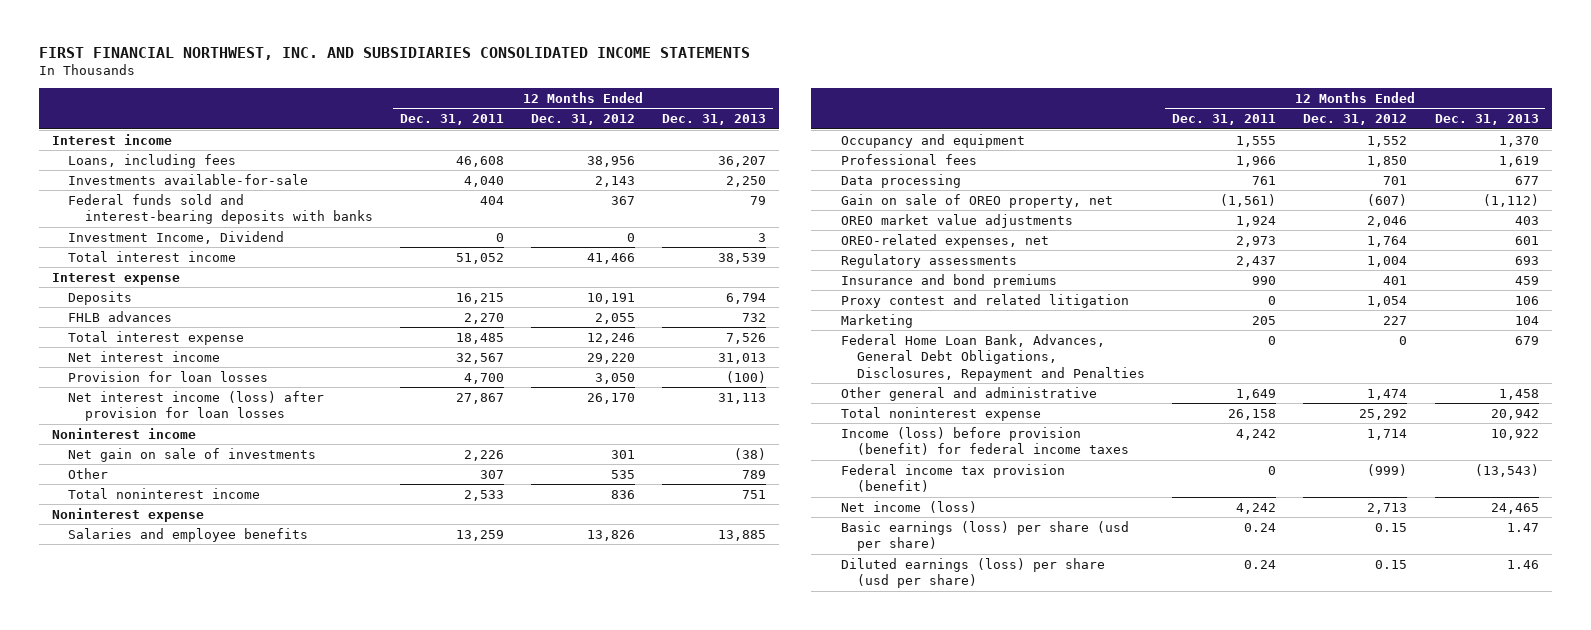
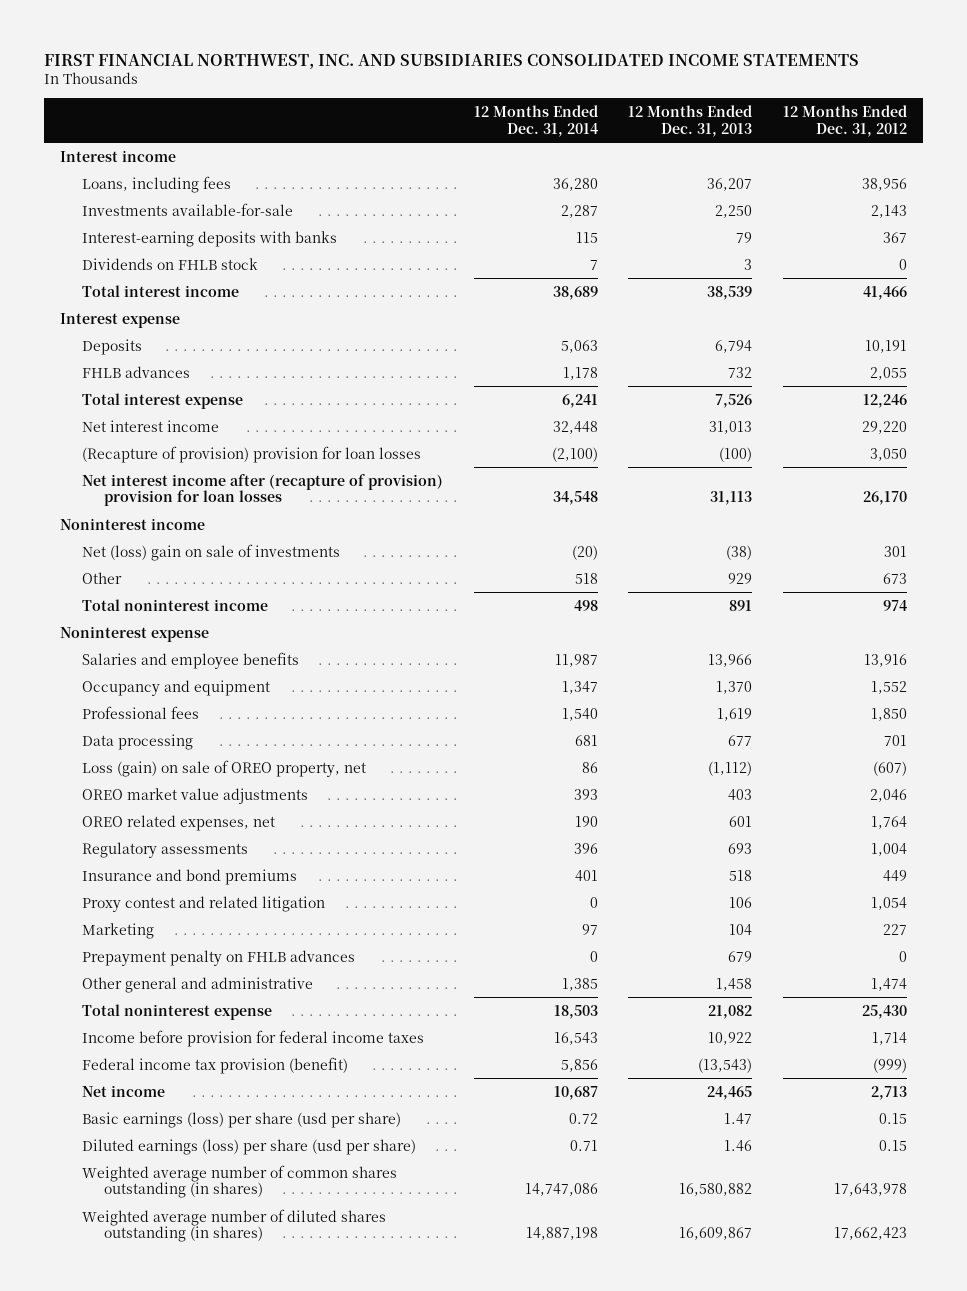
[399,114,504,126] Dec. 31, 2011 -> none
none -> [473,105,598,137] 12 Months Ended Dec. 31, 2014
[68,193,373,225] Federal funds sold and interest-bearing deposits with banks -> [81,230,337,247] Interest-earning deposits with banks
[68,230,285,244] Investment Income, Dividend -> [81,257,258,270] Dividends on FHLB stock
[68,370,269,382] Provision for loan losses -> [81,445,421,463] (Recapture of provision) provision for loan losses
[68,390,325,422] Net interest income (loss) after provision for loan losses -> [81,473,443,507] Net interest income after (recapture of provision) provision for loan losses
[68,447,317,462] Net gain on sale of investments -> [81,543,340,561] Net (loss) gain on sale of investments
[610,469,635,479] 535 -> [883,572,908,584] 673
[741,469,766,479] 789 -> [728,572,753,584] 929
[610,489,635,499] 836 -> [883,599,908,611] 974
[741,489,766,499] 751 -> [729,599,753,611] 891
[586,529,635,541] 13,826 -> [864,653,908,667] 13,916
[717,529,766,541] 13,885 -> [708,653,753,667] 13,966
[840,193,1113,208] Gain on sale of OREO property, net -> [81,759,366,777] Loss (gain) on sale of OREO property, net
[840,233,1049,248] OREO-related expenses, net -> [81,814,275,831] OREO related expenses, net
[1383,275,1408,285] 401 -> [883,869,908,881] 449
[1514,275,1539,285] 459 -> [729,869,753,881] 518
[840,333,1146,381] Federal Home Loan Bank, Advances, General Debt Obligations, Disclosures, Repayment and Penalties -> [81,949,355,966] Prepayment penalty on FHLB advances
[1359,408,1408,420] 25,292 -> [862,1004,908,1019] 25,430
[1490,408,1539,420] 20,942 -> [708,1004,753,1019] 21,082
[840,426,1130,456] Income (loss) before provision (benefit) for federal income taxes -> [81,1029,424,1047] Income before provision for federal income taxes
[840,500,977,513] Net income (loss) -> [81,1084,165,1097] Net income
none -> [81,1164,397,1199] Weighted average number of common shares outstanding (in shares)
none -> [81,1208,386,1243] Weighted average number of diluted shares outstanding (in shares)

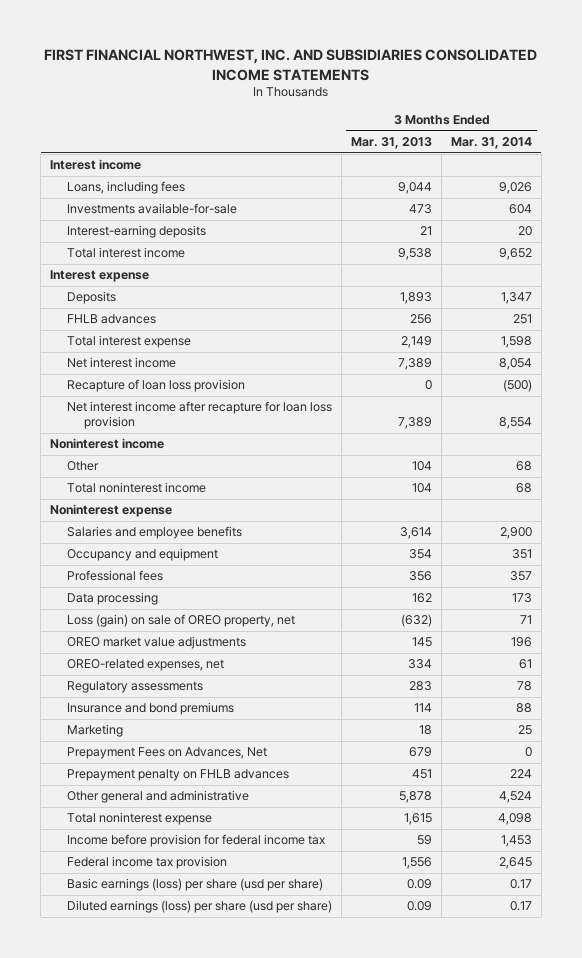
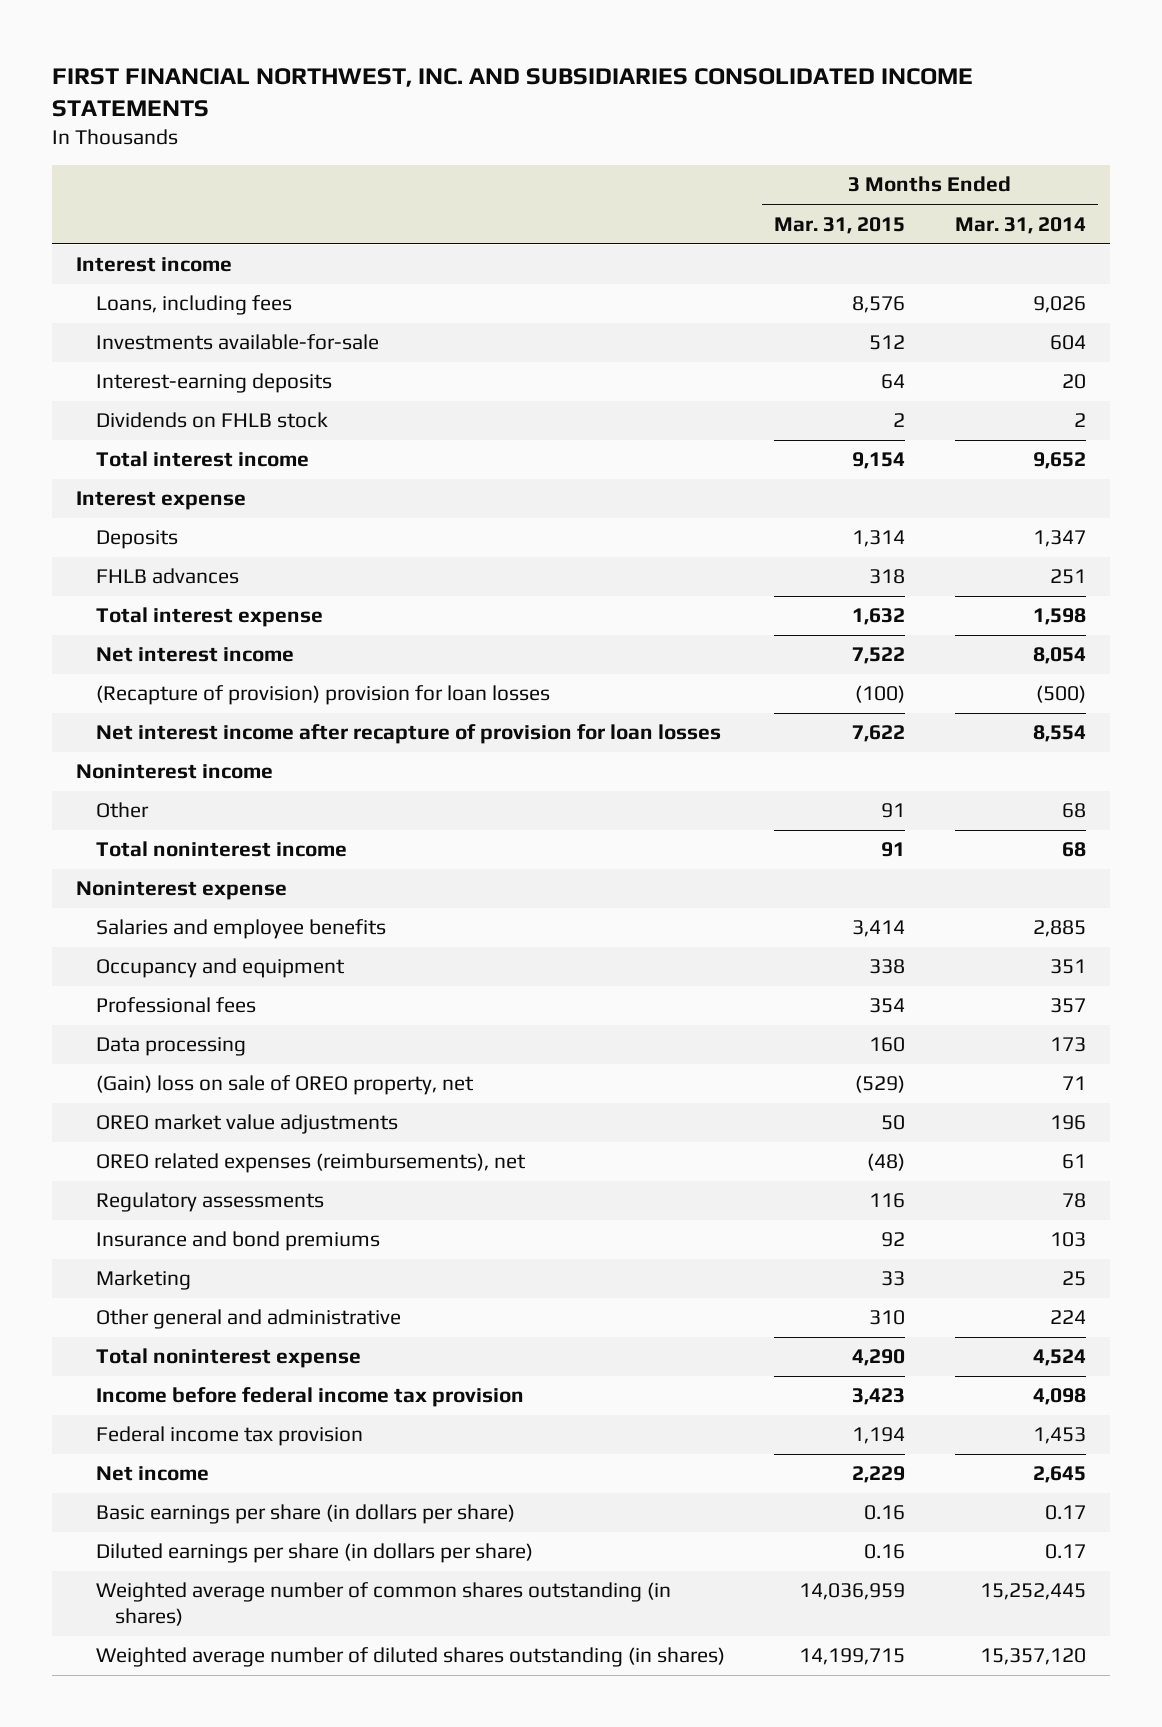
[351,137,433,150] Mar. 31, 2013 -> none
none -> [774,216,906,234] Mar. 31, 2015
none -> [95,412,328,429] Dividends on FHLB stock
[67,379,246,393] Recapture of loan loss provision -> [95,685,550,706] (Recapture of provision) provision for loan losses
[67,401,333,430] Net interest income after recapture for loan loss provision -> [95,724,721,745] Net interest income after recapture of provision for loan losses
[499,527,532,540] 2,900 -> [1032,920,1086,938] 2,885
[67,614,296,628] Loss (gain) on sale of OREO property, net -> [95,1075,474,1096] (Gain) loss on sale of OREO property, net
[67,659,225,672] OREO-related expenses, net -> [95,1153,526,1174] OREO related expenses (reimbursements), net
[515,703,532,714] 88 -> [1049,1232,1086,1248] 103
[67,747,268,760] Prepayment Fees on Advances, Net -> none
[67,769,290,782] Prepayment penalty on FHLB advances -> [95,1309,401,1330] Other general and administrative
[67,790,250,804] Other general and administrative -> [95,1348,361,1369] Total noninterest expense
[67,812,213,826] Total noninterest expense -> [95,1387,524,1408] Income before federal income tax provision
[67,834,326,848] Income before provision for federal income tax -> [95,1426,363,1447] Federal income tax provision
[67,856,228,870] Federal income tax provision -> [95,1466,209,1482] Net income
[67,878,324,892] Basic earnings (loss) per share (usd per share) -> [95,1504,515,1525] Basic earnings per share (in dollars per share)
[67,900,333,914] Diluted earnings (loss) per share (usd per share) -> [95,1543,533,1564] Diluted earnings per share (in dollars per share)
none -> [95,1582,671,1626] Weighted average number of common shares outstanding (in shares)
none -> [95,1647,725,1668] Weighted average number of diluted shares outstanding (in shares)

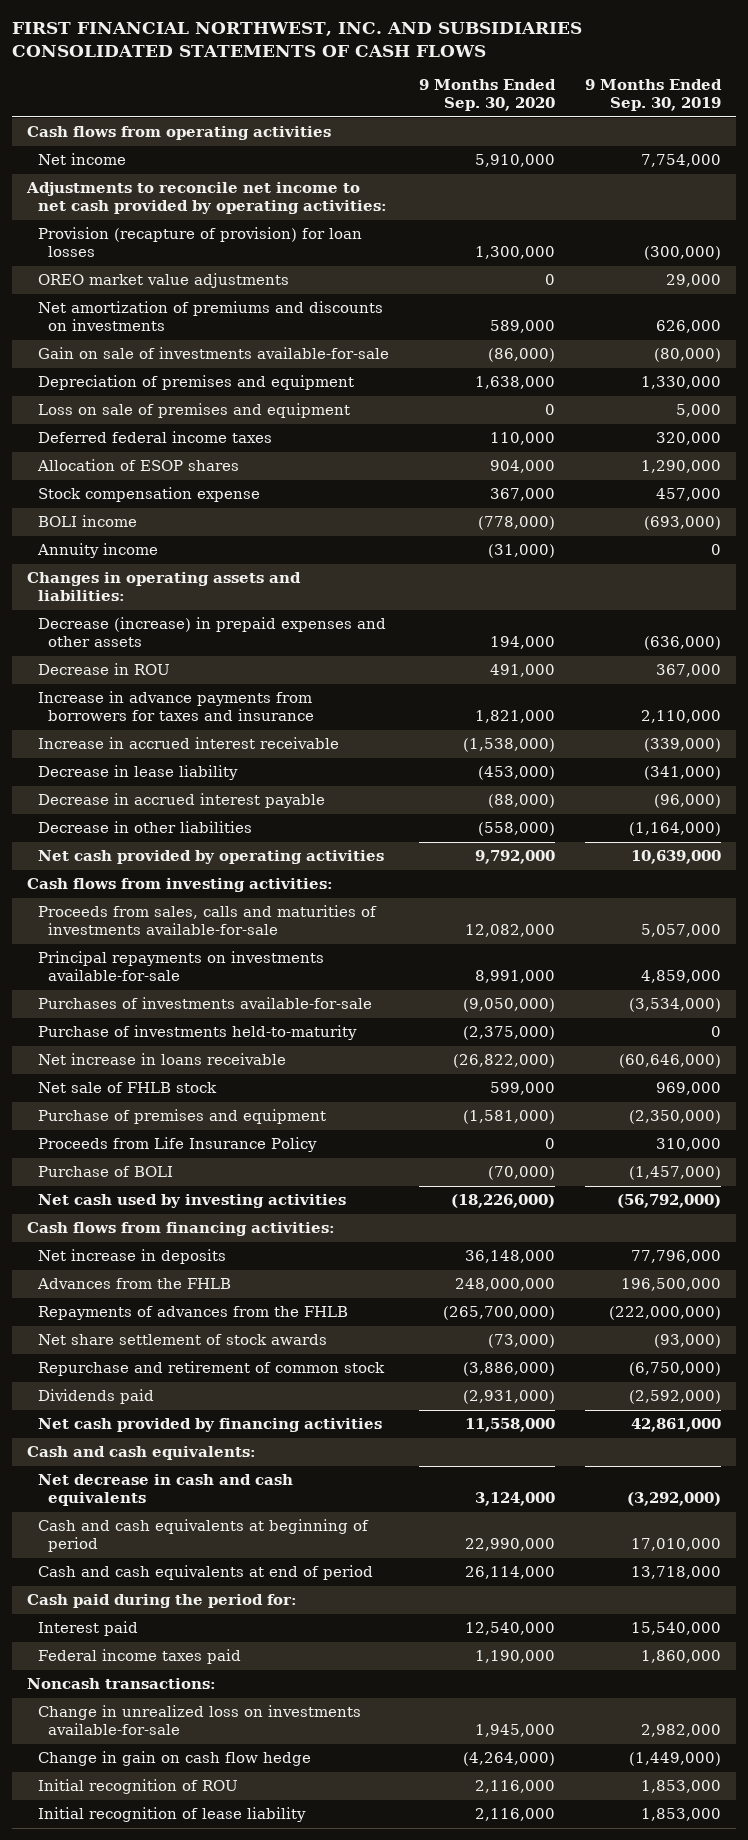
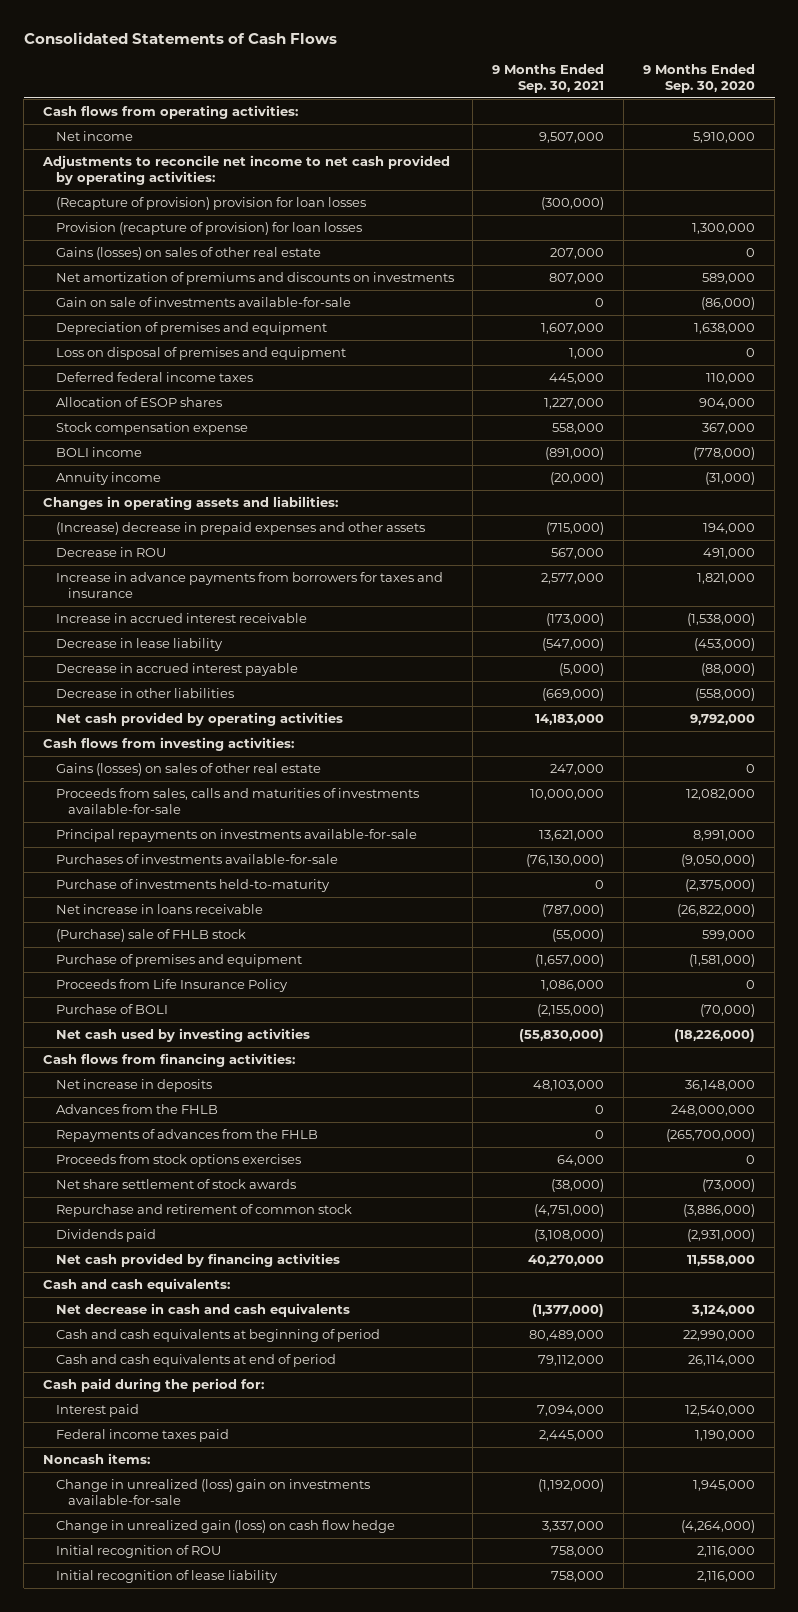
[12,22,583,57] FIRST FINANCIAL NORTHWEST, INC. AND SUBSIDIARIES CONSOLIDATED STATEMENTS OF CASH FLOWS -> [23,31,337,44] Consolidated Statements of Cash Flows
[585,79,723,112] 9 Months Ended Sep. 30, 2019 -> none
none -> [492,63,605,93] 9 Months Ended Sep. 30, 2021
[27,126,332,141] Cash flows from operating activities -> [43,105,299,120] Cash flows from operating activities:
none -> [55,197,366,211] (Recapture of provision) provision for loan losses
[37,273,289,289] OREO market value adjustments -> none
none -> [55,247,321,261] Gains (losses) on sales of other real estate
[37,403,350,419] Loss on sale of premises and equipment -> [55,347,346,361] Loss on disposal of premises and equipment
[37,617,386,648] Decrease (increase) in prepaid expenses and other assets -> [55,522,425,536] (Increase) decrease in prepaid expenses and other assets
none -> [55,763,321,777] Gains (losses) on sales of other real estate
[37,1082,217,1094] Net sale of FHLB stock -> [55,929,246,943] (Purchase) sale of FHLB stock
none -> [55,1154,301,1168] Proceeds from stock options exercises
[27,1678,217,1690] Noncash transactions: -> [43,1453,151,1465] Noncash items:
[37,1705,361,1736] Change in unrealized loss on investments available-for-sale -> [55,1479,370,1505] Change in unrealized (loss) gain on investments available-for-sale
[37,1751,311,1767] Change in gain on cash flow hedge -> [55,1520,395,1534] Change in unrealized gain (loss) on cash flow hedge

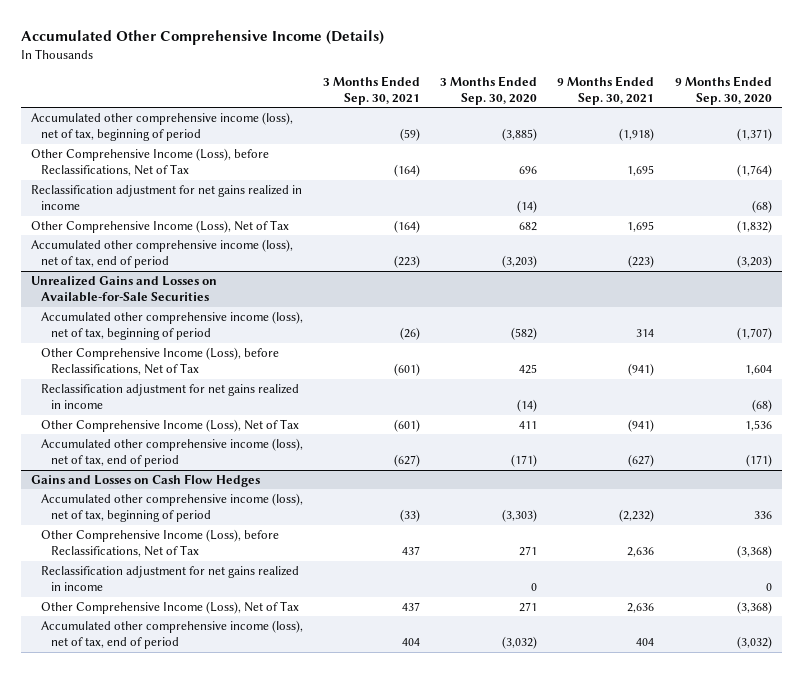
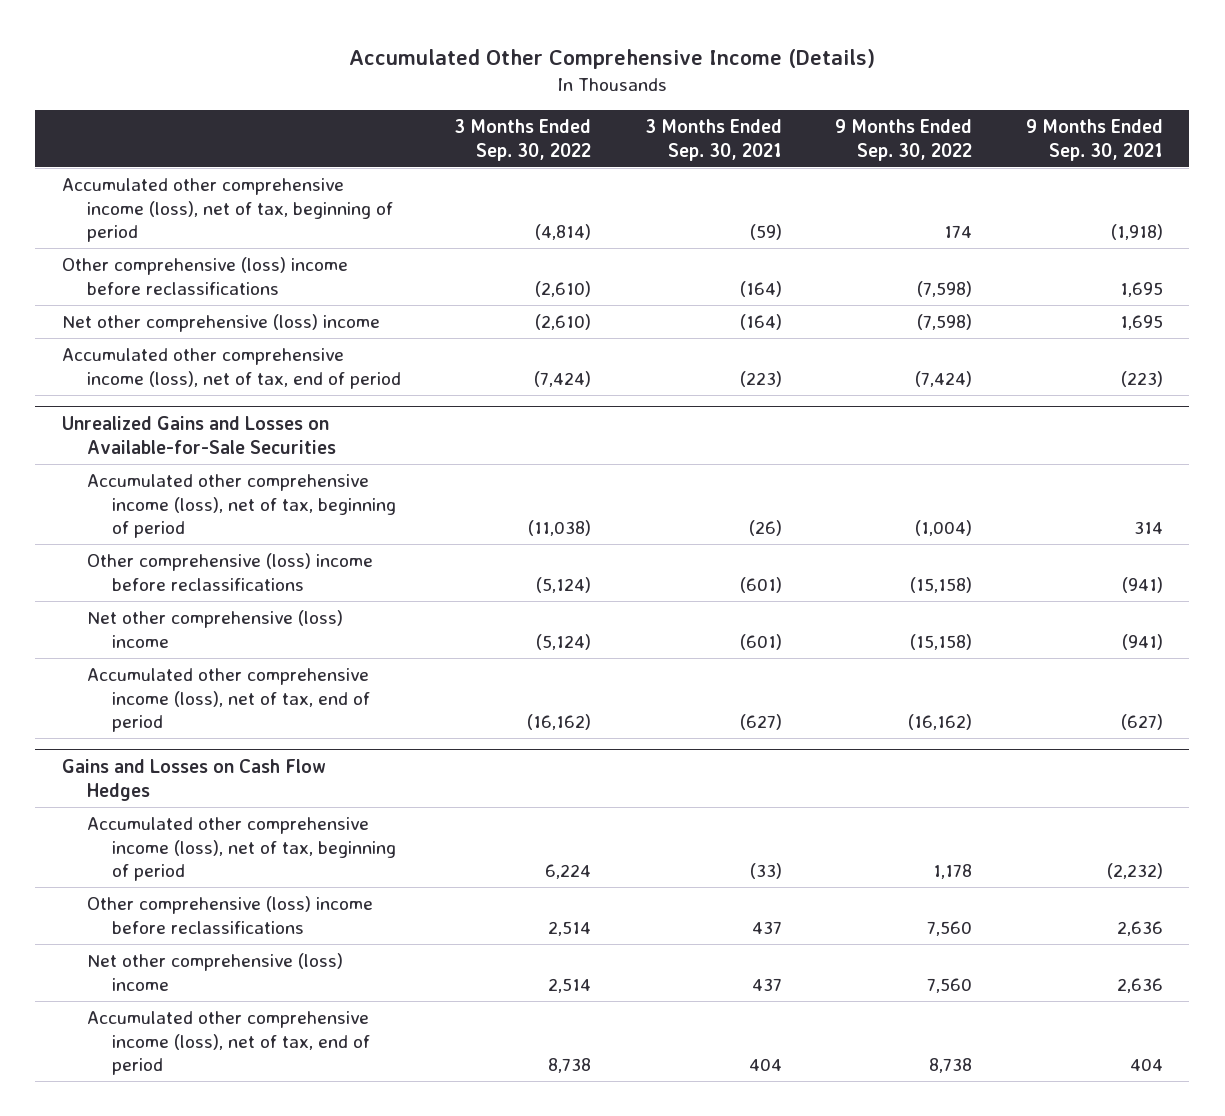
[440,75,538,105] 3 Months Ended Sep. 30, 2020 -> none
[674,75,772,105] 9 Months Ended Sep. 30, 2020 -> none
none -> [454,118,592,161] 3 Months Ended Sep. 30, 2022
none -> [835,118,973,161] 9 Months Ended Sep. 30, 2022
[31,184,303,211] Reclassification adjustment for net gains realized in income -> none
[31,147,270,177] Other Comprehensive Income (Loss), before Reclassifications, Net of Tax -> [61,256,348,295] Other comprehensive (loss) income before reclassifications
[31,219,290,233] Other Comprehensive Income (Loss), Net of Tax -> [61,313,380,332] Net other comprehensive (loss) income
[40,383,299,410] Reclassification adjustment for net gains realized in income -> none
[40,346,279,376] Other Comprehensive Income (Loss), before Reclassifications, Net of Tax -> [87,552,374,591] Other comprehensive (loss) income before reclassifications
[40,418,299,432] Other Comprehensive Income (Loss), Net of Tax -> [87,609,344,648] Net other comprehensive (loss) income
[40,565,299,592] Reclassification adjustment for net gains realized in income -> none
[40,528,279,558] Other Comprehensive Income (Loss), before Reclassifications, Net of Tax -> [87,895,374,934] Other comprehensive (loss) income before reclassifications
[40,600,299,614] Other Comprehensive Income (Loss), Net of Tax -> [87,952,344,991] Net other comprehensive (loss) income

